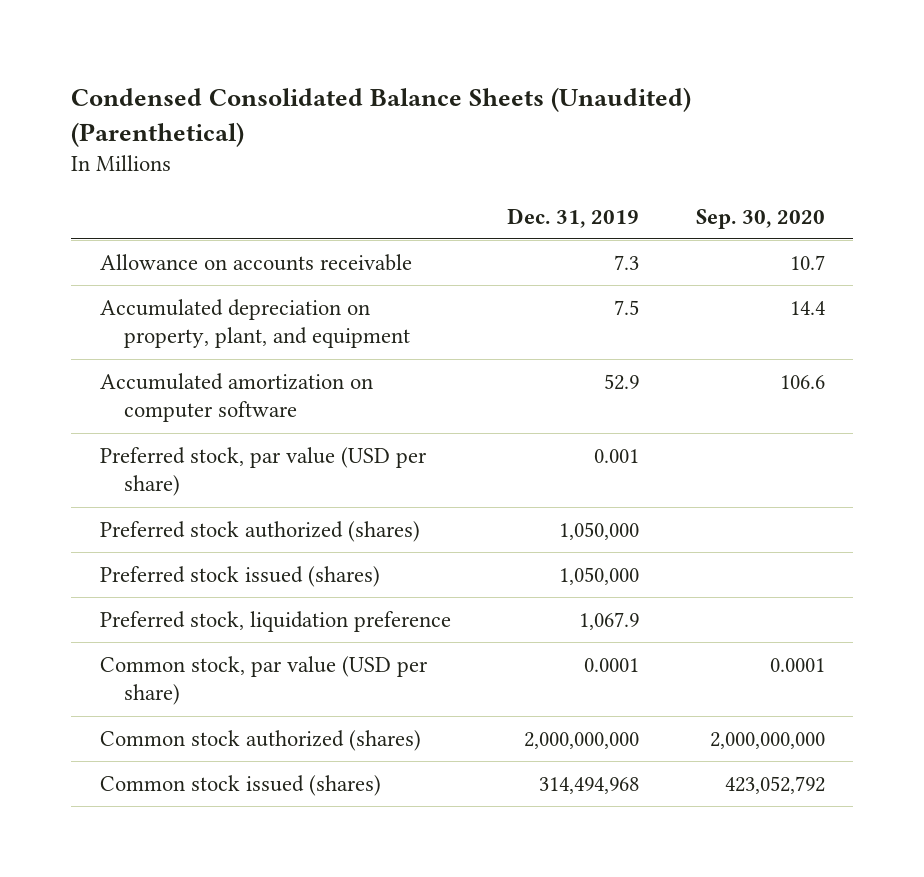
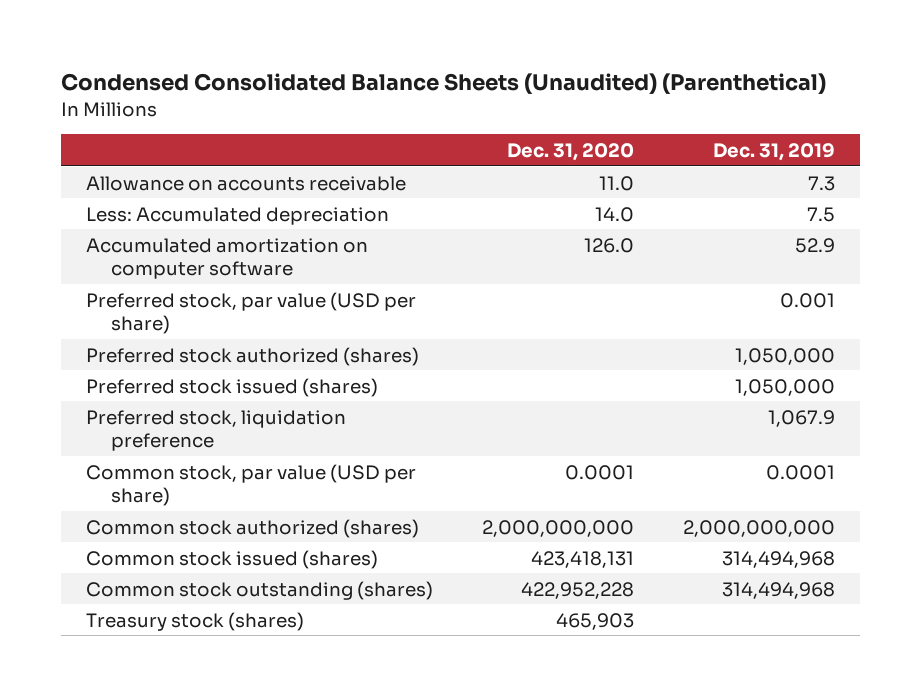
[695,208,825,229] Sep. 30, 2020 -> none
none -> [506,142,634,161] Dec. 31, 2020
[99,298,411,349] Accumulated depreciation on property, plant, and equipment -> [85,206,389,225] Less: Accumulated depreciation
none -> [85,580,433,600] Common stock outstanding (shares)
none -> [85,611,304,631] Treasury stock (shares)

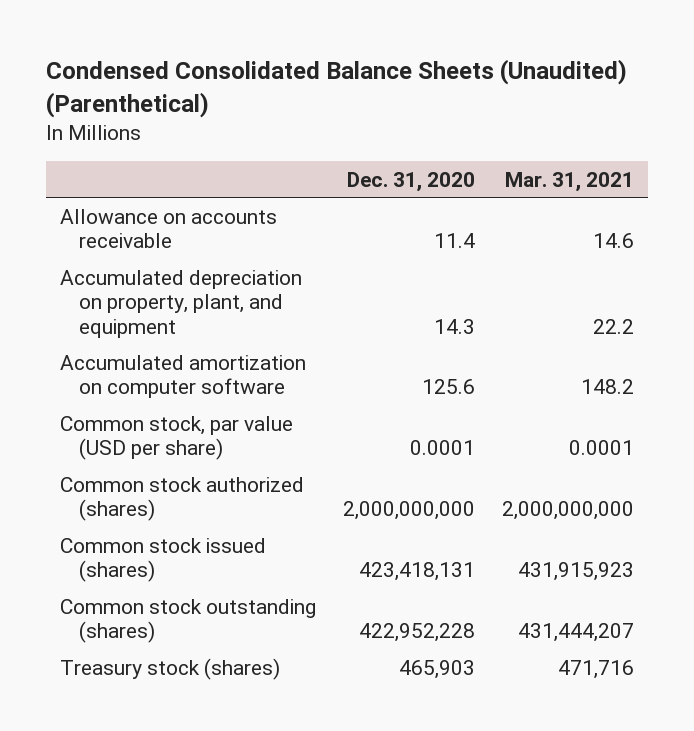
[712,142,835,161] Dec. 31, 2019 -> none
none -> [505,171,635,192] Mar. 31, 2021
[85,291,416,334] Preferred stock, par value (USD per share) -> none
[85,346,419,366] Preferred stock authorized (shares) -> none
[85,377,378,397] Preferred stock issued (shares) -> none
[85,409,346,451] Preferred stock, liquidation preference -> none
[598,175,634,191] 11.0 -> [434,233,476,249] 11.4
[85,206,389,225] Less: Accumulated depreciation -> [59,269,302,338] Accumulated depreciation on property, plant, and equipment
[594,206,634,222] 14.0 -> [434,318,476,334] 14.3
[583,237,634,253] 126.0 -> [422,379,476,395] 125.6

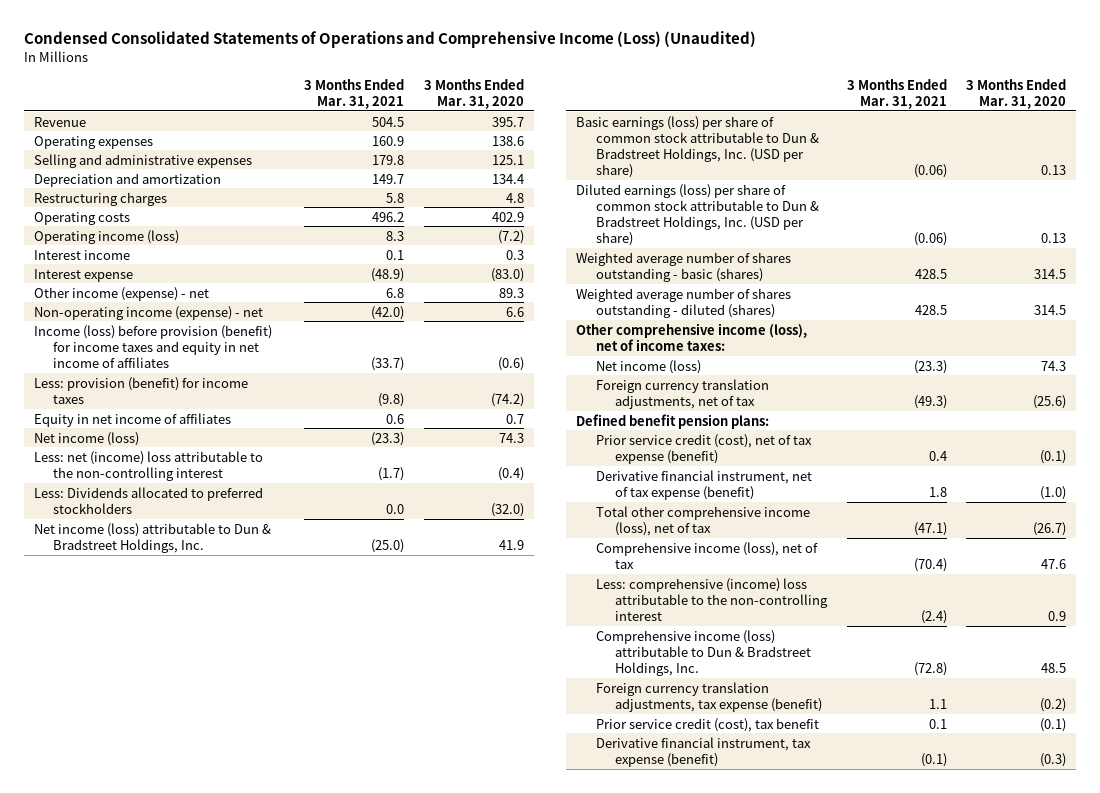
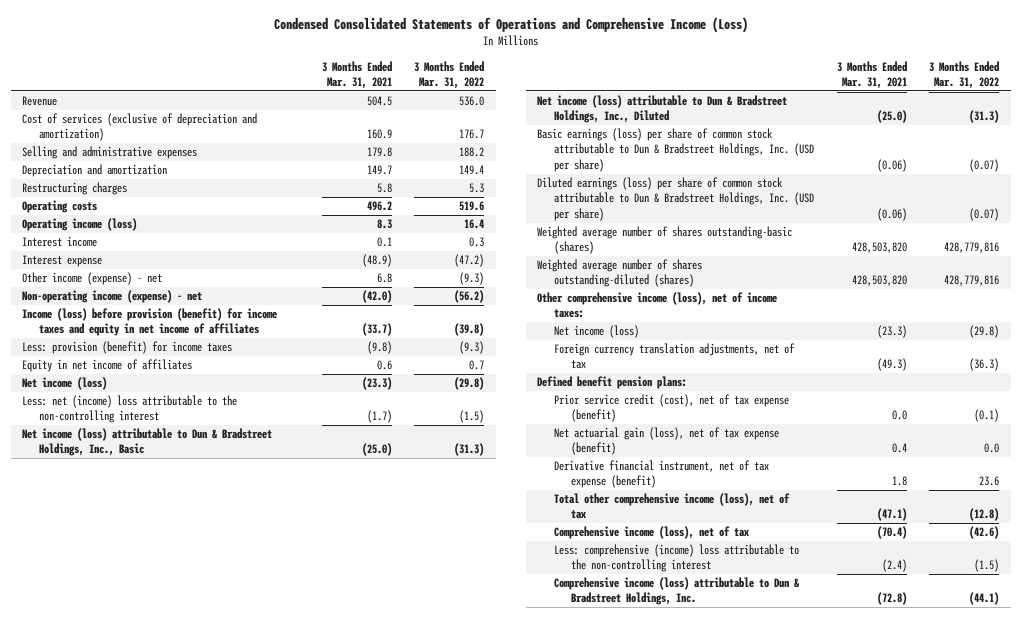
[23,31,756,49] Condensed Consolidated Statements of Operations and Comprehensive Income (Loss) (Unaudited) -> [273,17,748,34] Condensed Consolidated Statements of Operations and Comprehensive Income (Loss)
[423,78,524,109] 3 Months Ended Mar. 31, 2020 -> none
none -> [414,60,485,89] 3 Months Ended Mar. 31, 2022
[33,135,153,149] Operating expenses -> [22,113,258,142] Cost of services (exclusive of depreciation and amortization)
[33,486,263,514] Less: Dividends allocated to preferred stockholders -> none
[33,522,271,553] Net income (loss) attributable to Dun & Bradstreet Holdings, Inc. -> [22,428,273,457] Net income (loss) attributable to Dun & Bradstreet Holdings, Inc., Basic
none -> [536,95,787,124] Net income (loss) attributable to Dun & Bradstreet Holdings, Inc., Diluted
[576,251,792,282] Weighted average number of shares outstanding - basic (shares) -> [536,226,792,255] Weighted average number of shares outstanding-basic (shares)
[914,268,947,279] 428.5 -> [851,242,907,254] 428,503,820
[576,287,792,318] Weighted average number of shares outstanding - diluted (shares) -> [536,259,702,288] Weighted average number of shares outstanding-diluted (shares)
[914,304,947,315] 428.5 -> [851,275,907,287] 428,503,820
[928,450,947,461] 0.4 -> [891,410,907,421] 0.0
none -> [554,427,780,456] Net actuarial gain (loss), net of tax expense (benefit)
[595,681,823,712] Foreign currency translation adjustments, tax expense (benefit) -> none
[595,717,819,732] Prior service credit (cost), tax benefit -> none
[595,736,811,767] Derivative financial instrument, tax expense (benefit) -> none

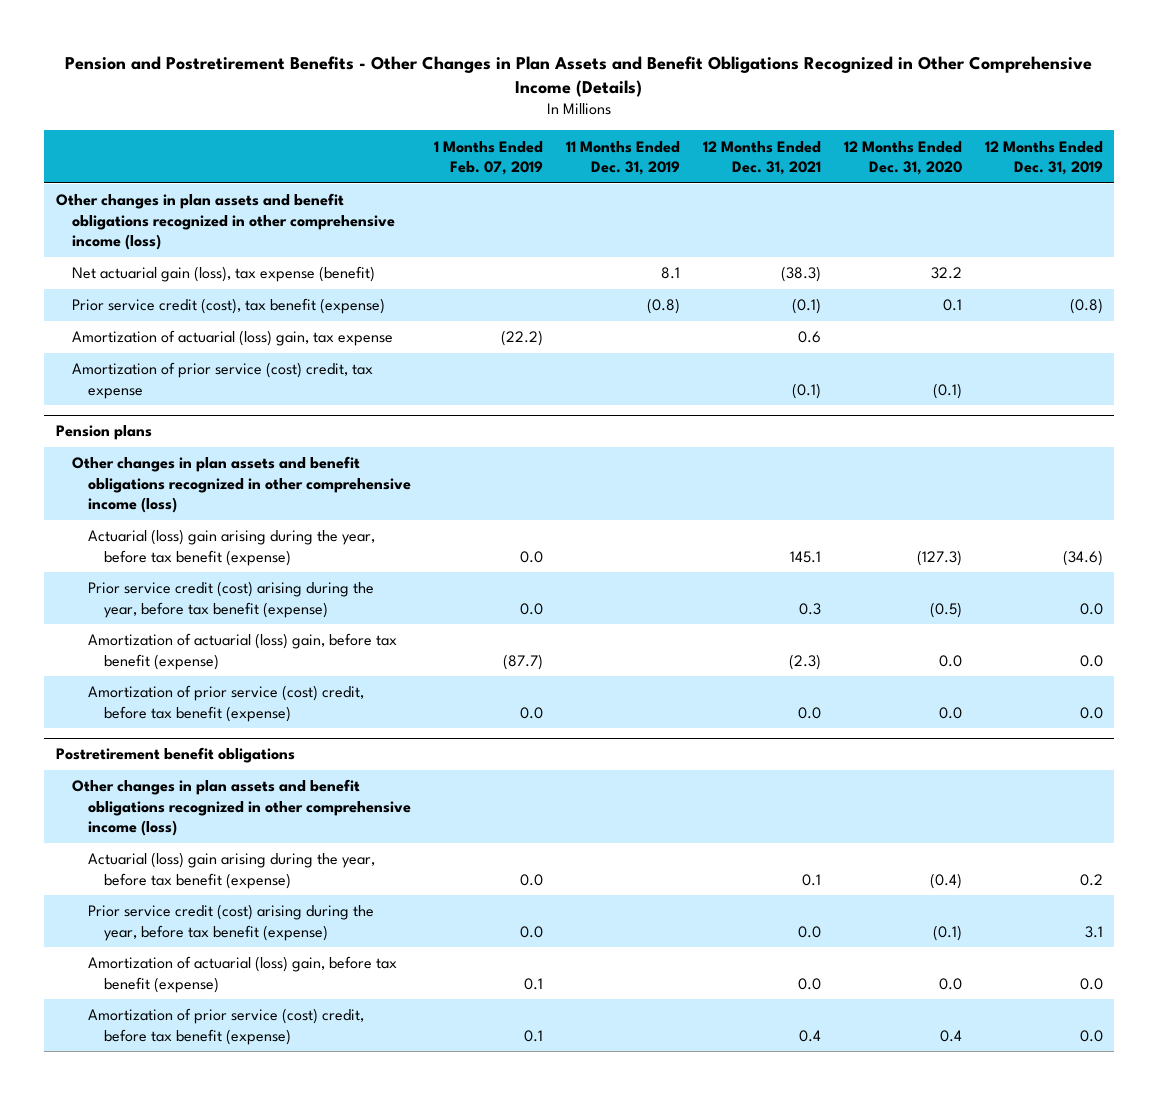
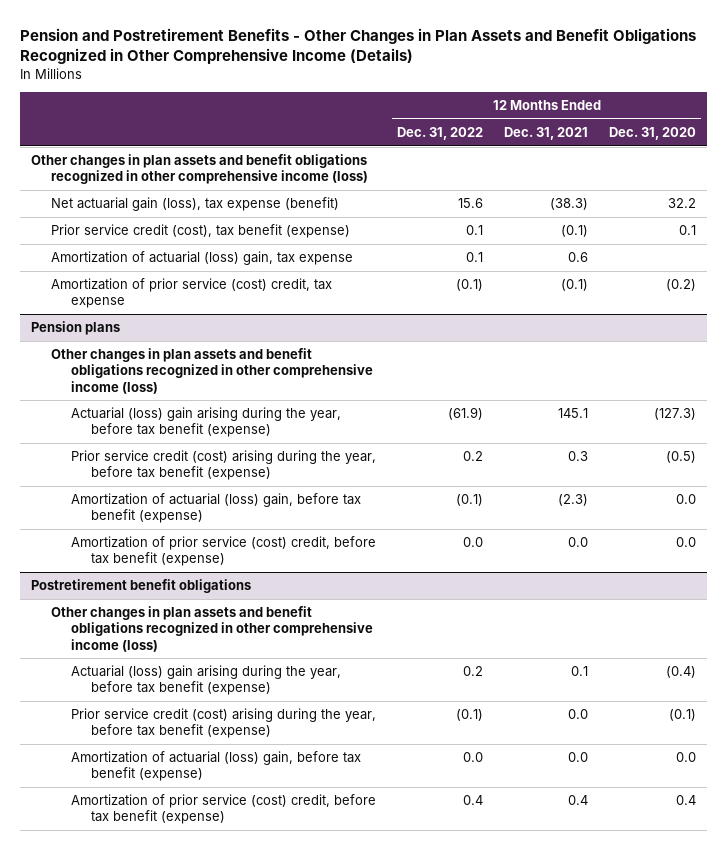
[433,140,543,175] 1 Months Ended Feb. 07, 2019 -> none
[565,140,680,175] 11 Months Ended Dec. 31, 2019 -> none
[984,140,1103,175] 12 Months Ended Dec. 31, 2019 -> none
none -> [397,127,484,141] Dec. 31, 2022
[932,382,962,399] (0.1) -> [666,279,697,292] (0.2)

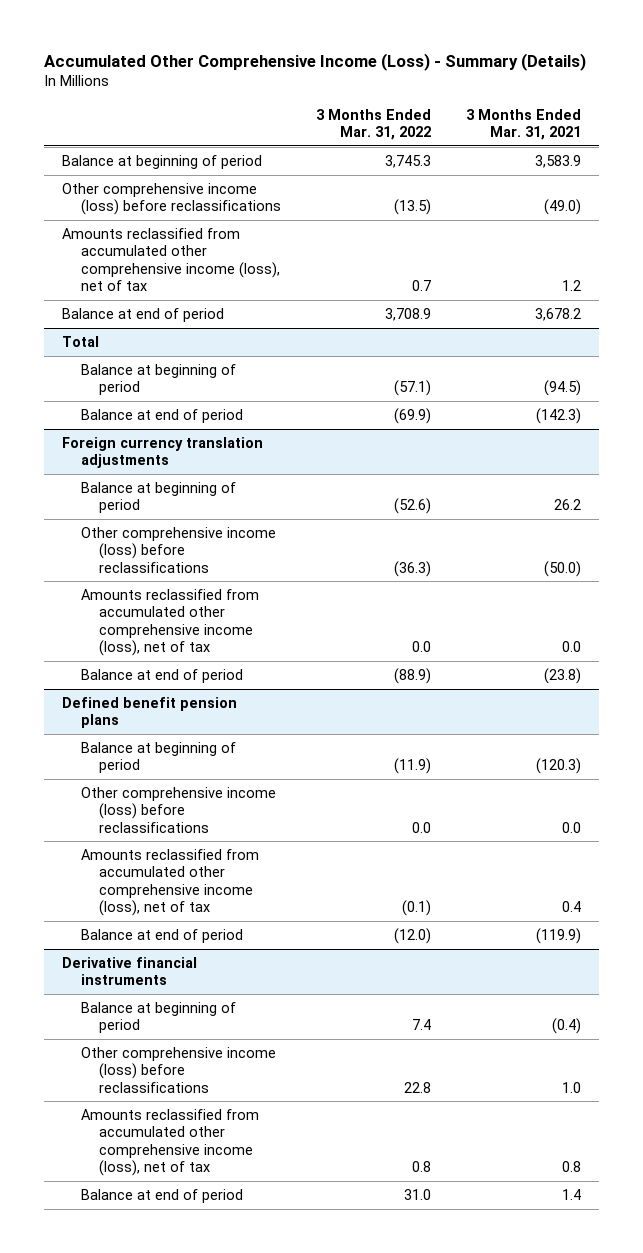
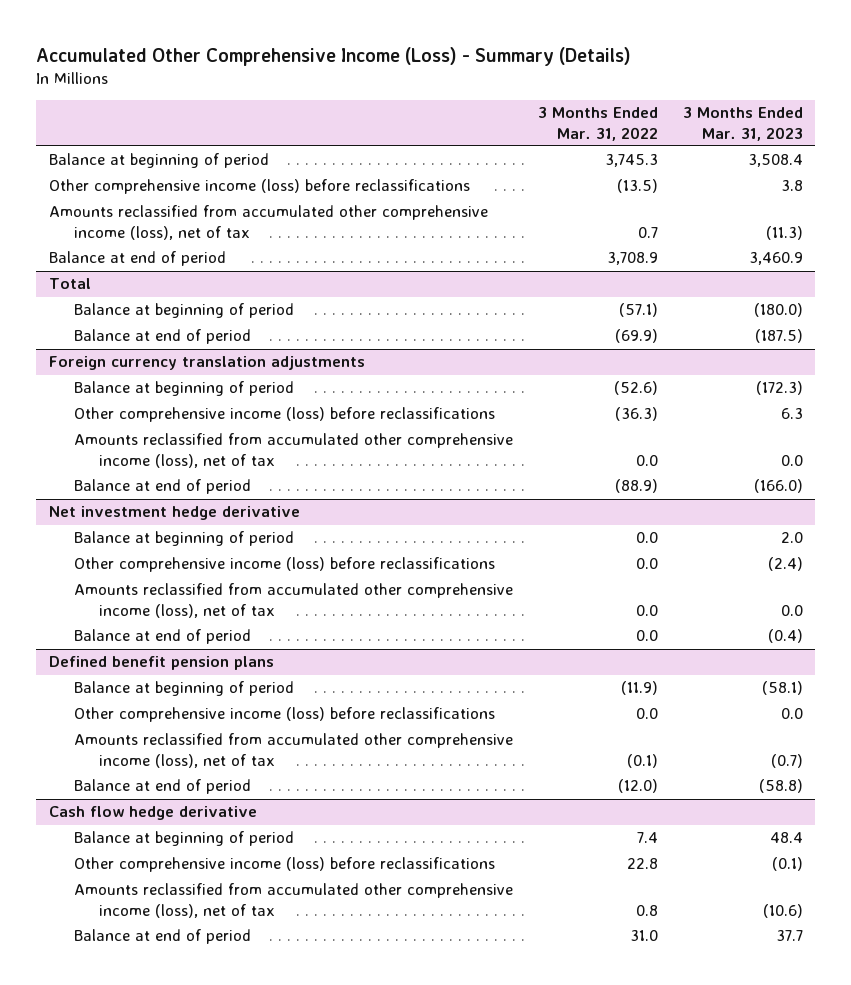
[465,108,581,141] 3 Months Ended Mar. 31, 2021 -> none
none -> [682,107,803,141] 3 Months Ended Mar. 31, 2023
none -> [48,506,300,521] Net investment hedge derivative
none -> [73,531,294,547] Balance at beginning of period
none -> [73,557,495,573] Other comprehensive income (loss) before reclassifications
none -> [73,583,513,618] Amounts reclassified from accumulated other comprehensive income (loss), net of tax
none -> [73,629,251,645] Balance at end of period
[61,957,197,986] Derivative financial instruments -> [48,806,257,821] Cash flow hedge derivative

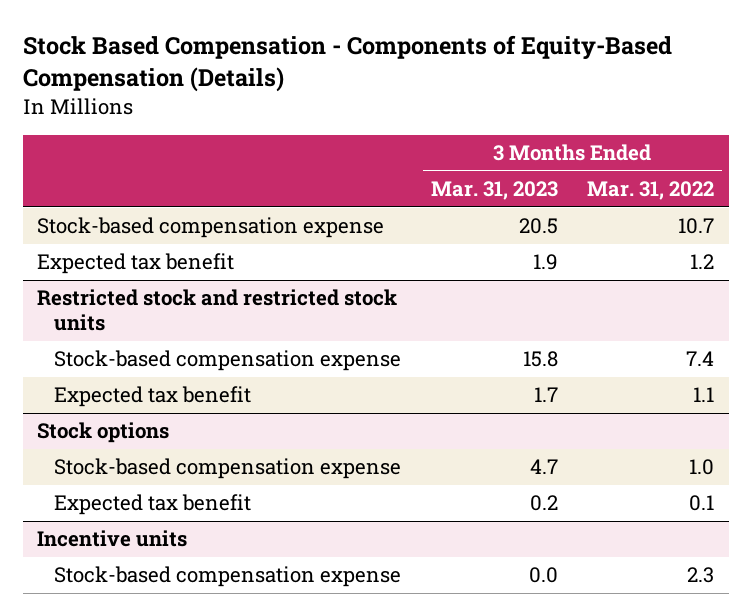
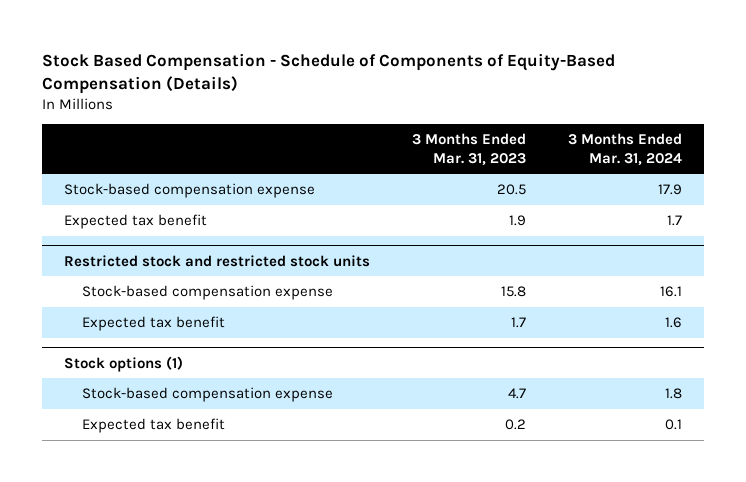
[22,35,672,93] Stock Based Compensation - Components of Equity-Based Compensation (Details) -> [42,52,616,94] Stock Based Compensation - Schedule of Components of Equity-Based Compensation (Details)
[587,181,715,201] Mar. 31, 2022 -> none
none -> [568,132,683,166] 3 Months Ended Mar. 31, 2024
[37,422,170,444] Stock options -> [63,355,183,372] Stock options (1)
[37,530,188,548] Incentive units -> none
[53,566,401,588] Stock-based compensation expense -> none

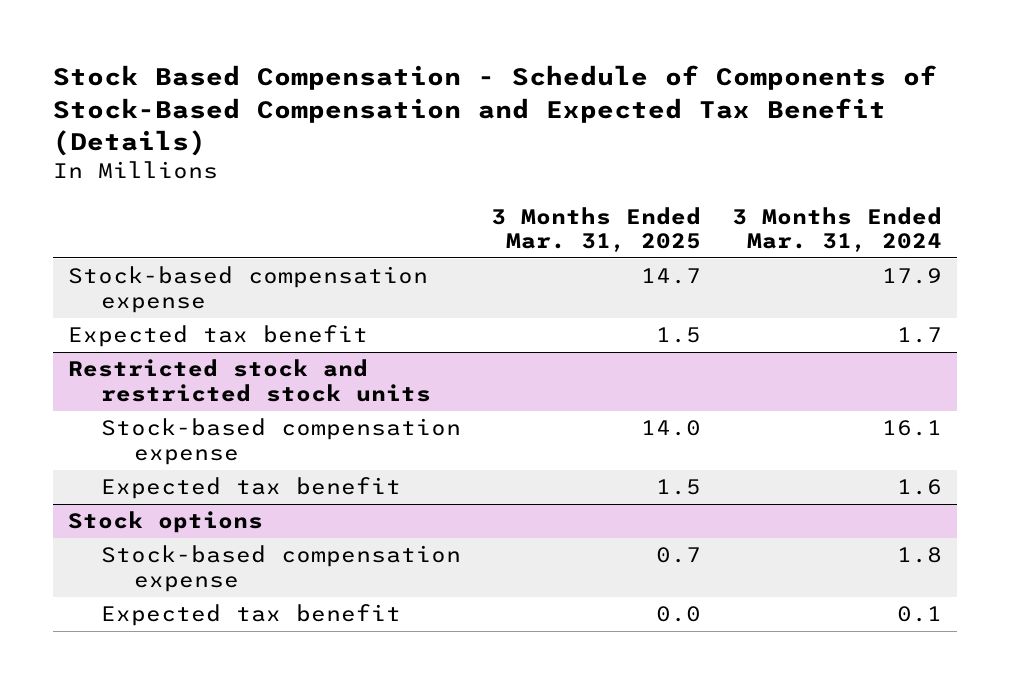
[42,52,616,94] Stock Based Compensation - Schedule of Components of Equity-Based Compensation (Details) -> [53,65,938,157] Stock Based Compensation - Schedule of Components of Stock-Based Compensation and Expected Tax Benefit (Details)
[412,132,527,166] 3 Months Ended Mar. 31, 2023 -> none
none -> [491,206,702,252] 3 Months Ended Mar. 31, 2025
[63,355,183,372] Stock options (1) -> [68,511,264,534] Stock options

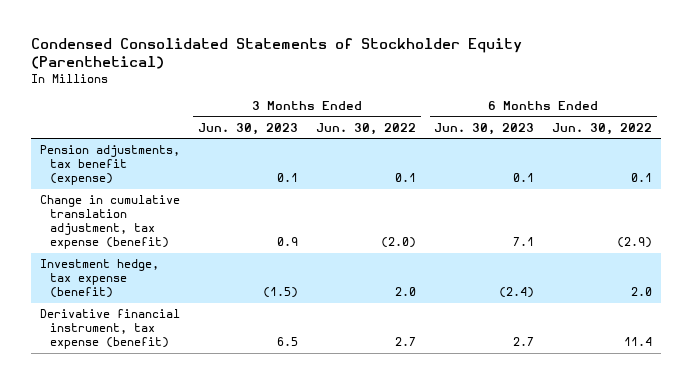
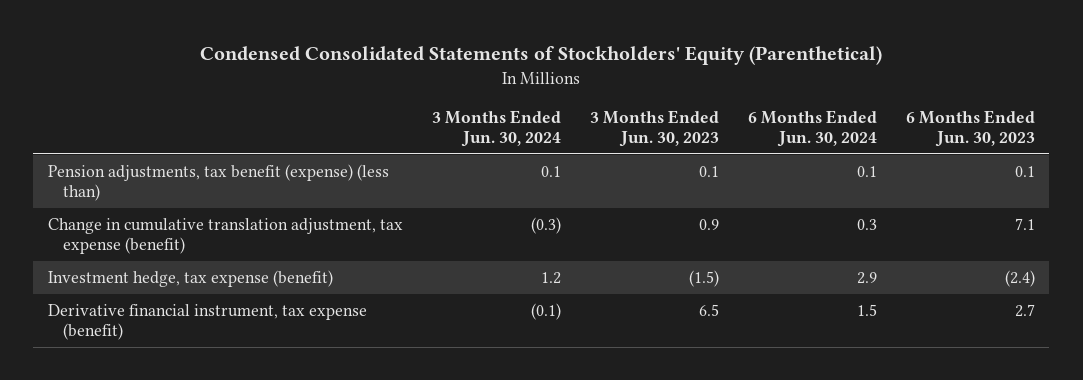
[30,38,522,70] Condensed Consolidated Statements of Stockholder Equity (Parenthetical) -> [200,46,883,66] Condensed Consolidated Statements of Stockholders' Equity (Parenthetical)
[316,122,417,135] Jun. 30, 2022 -> none
[552,122,653,135] Jun. 30, 2022 -> none
none -> [431,110,561,148] 3 Months Ended Jun. 30, 2024
none -> [747,110,877,148] 6 Months Ended Jun. 30, 2024
[39,145,180,186] Pension adjustments, tax benefit (expense) -> [47,163,389,201] Pension adjustments, tax benefit (expense) (less than)

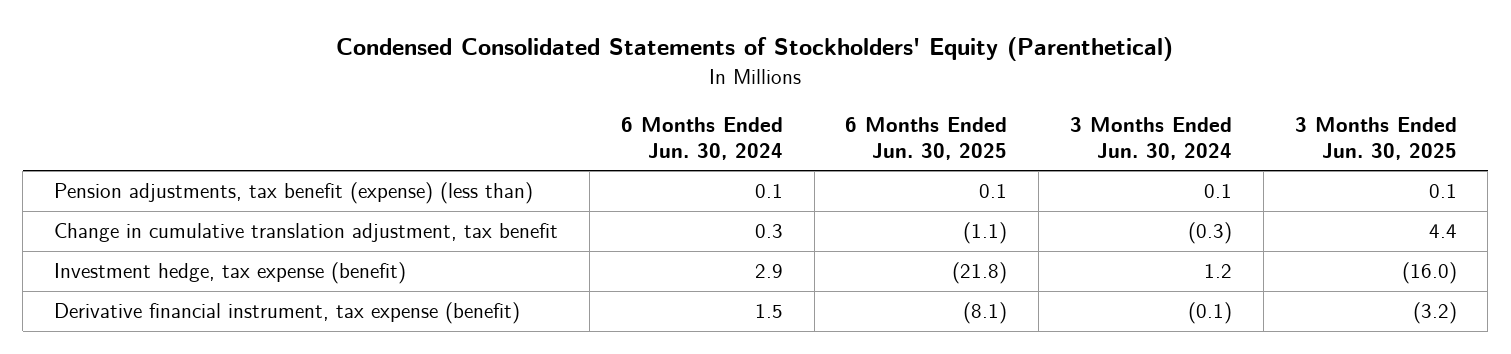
[589,110,719,148] 3 Months Ended Jun. 30, 2023 -> none
[905,110,1035,148] 6 Months Ended Jun. 30, 2023 -> none
none -> [845,116,1008,160] 6 Months Ended Jun. 30, 2025
none -> [1294,116,1457,160] 3 Months Ended Jun. 30, 2025
[47,217,403,254] Change in cumulative translation adjustment, tax expense (benefit) -> [54,223,559,243] Change in cumulative translation adjustment, tax benefit

